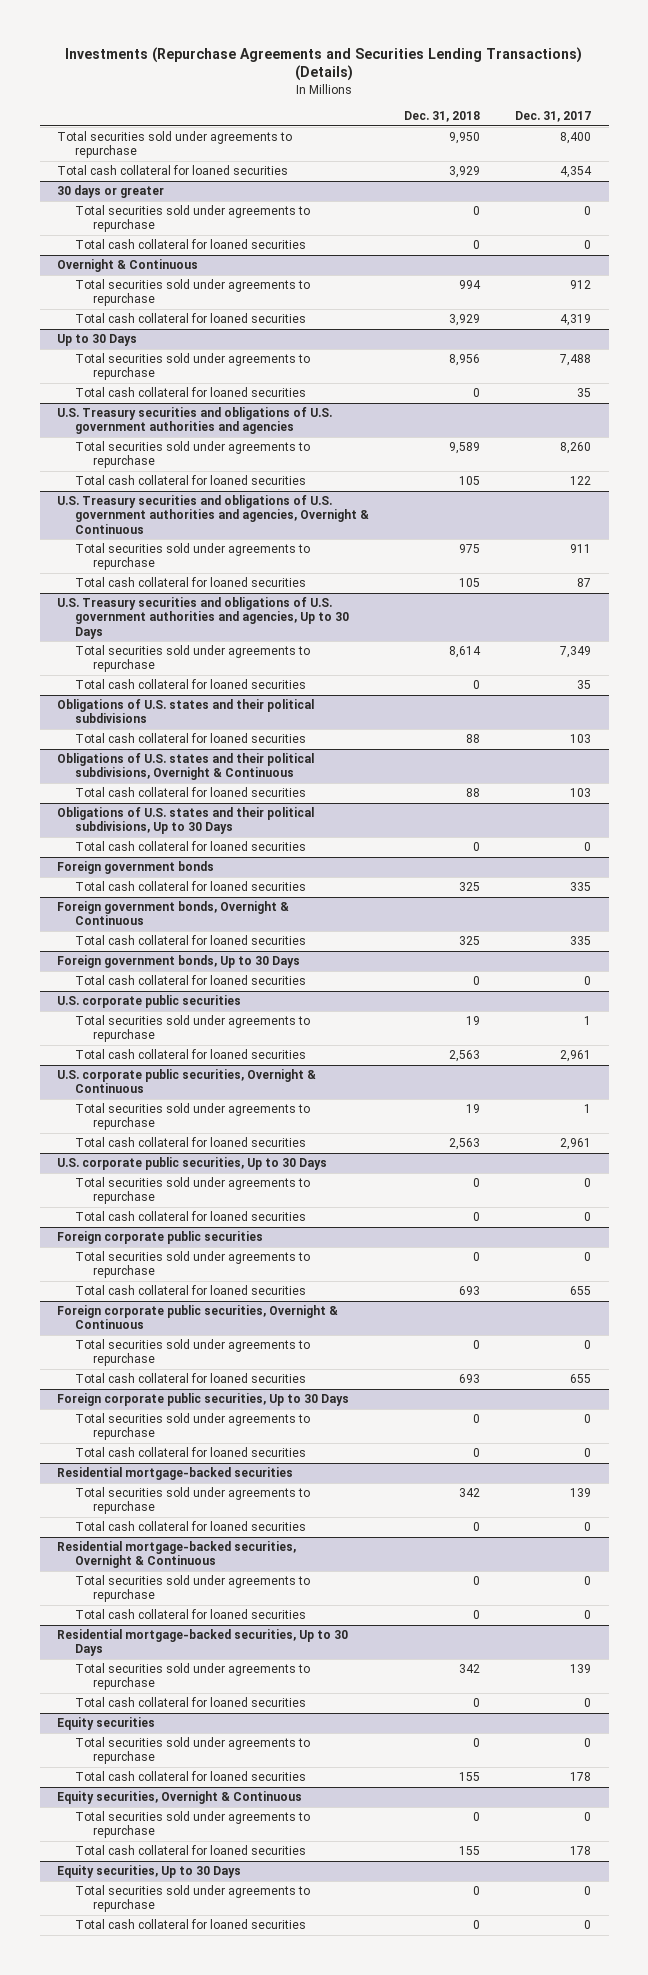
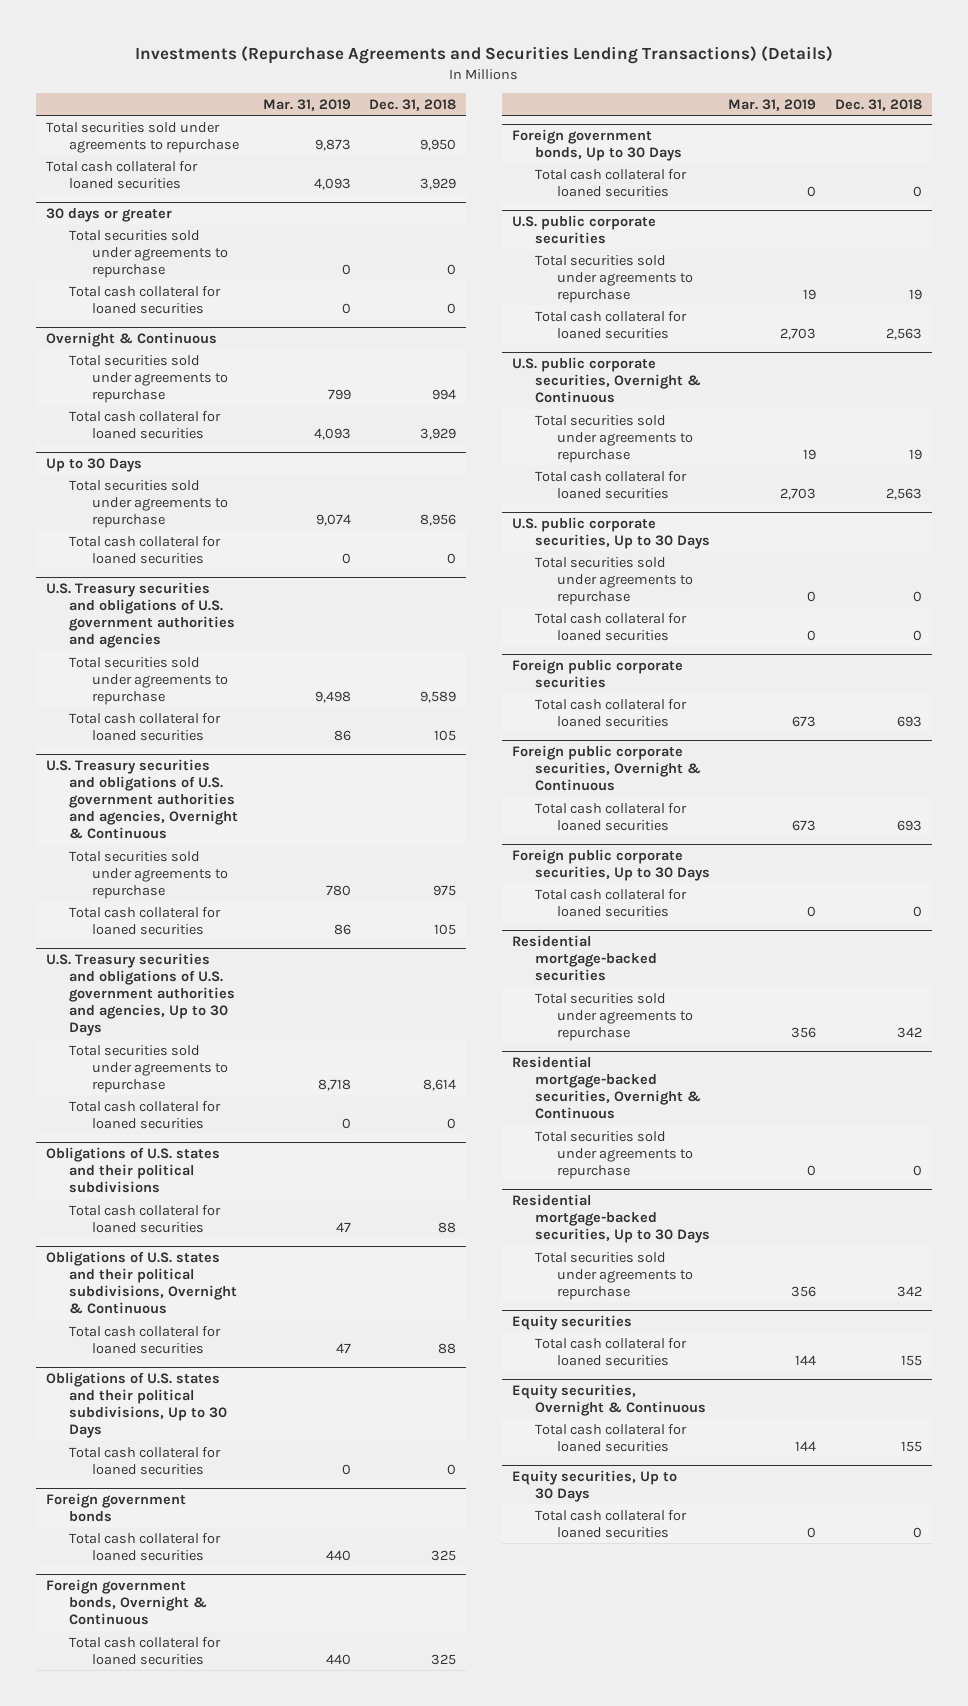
[515,111,592,123] Dec. 31, 2017 -> none
none -> [262,98,351,111] Mar. 31, 2019
[57,995,242,1009] U.S. corporate public securities -> [511,215,656,245] U.S. public corporate securities
[57,1069,317,1094] U.S. corporate public securities, Overnight & Continuous -> [511,357,701,404] U.S. public corporate securities, Overnight & Continuous
[57,1157,328,1171] U.S. corporate public securities, Up to 30 Days -> [511,517,710,550] U.S. public corporate securities, Up to 30 Days
[75,1251,311,1279] Total securities sold under agreements to repurchase -> none
[57,1231,264,1245] Foreign corporate public securities -> [511,659,683,689] Foreign public corporate securities
[75,1339,311,1367] Total securities sold under agreements to repurchase -> none
[57,1305,339,1330] Foreign corporate public securities, Overnight & Continuous -> [511,745,701,792] Foreign public corporate securities, Overnight & Continuous
[75,1413,311,1441] Total securities sold under agreements to repurchase -> none
[57,1393,350,1407] Foreign corporate public securities, Up to 30 Days -> [511,849,710,882] Foreign public corporate securities, Up to 30 Days
[75,1521,307,1532] Total cash collateral for loaned securities -> none
[75,1609,307,1620] Total cash collateral for loaned securities -> none
[75,1697,307,1708] Total cash collateral for loaned securities -> none
[75,1737,311,1765] Total securities sold under agreements to repurchase -> none
[75,1811,311,1839] Total securities sold under agreements to repurchase -> none
[75,1885,311,1913] Total securities sold under agreements to repurchase -> none

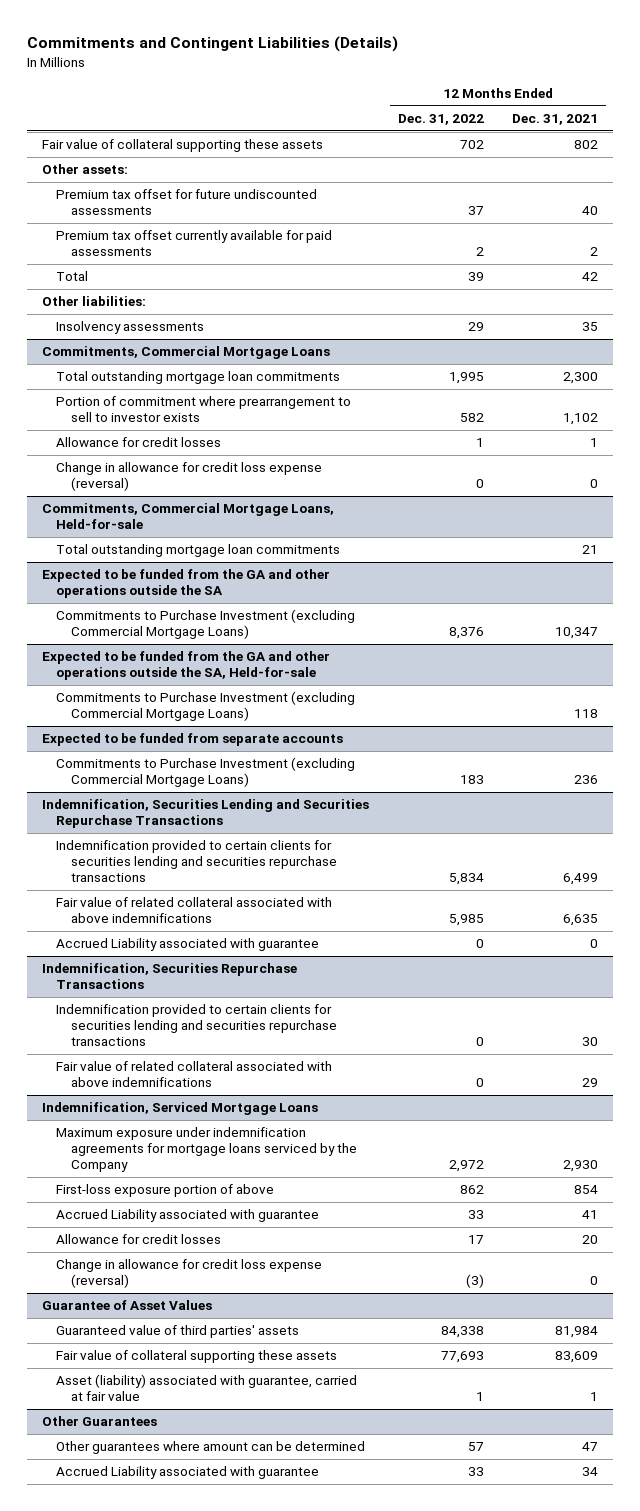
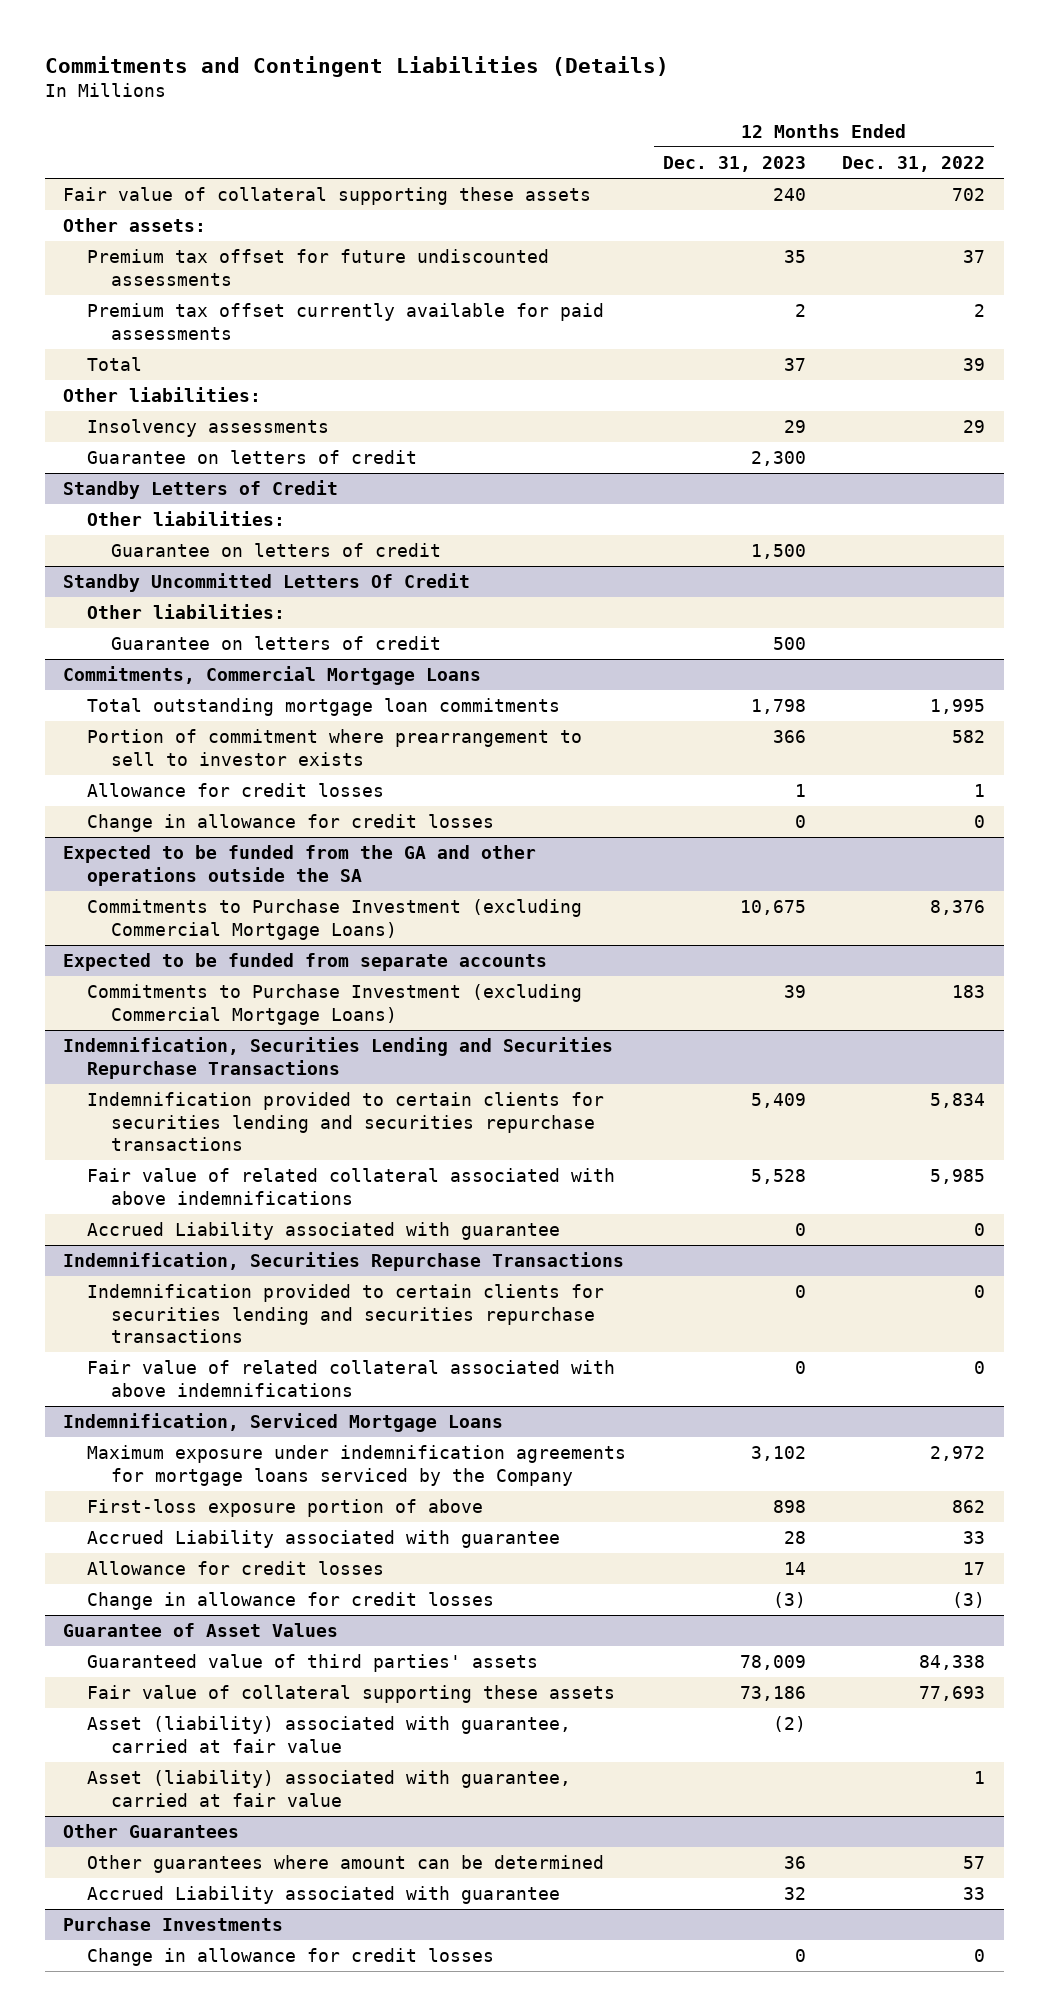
[512,113,599,125] Dec. 31, 2021 -> none
none -> [662,156,806,173] Dec. 31, 2023
none -> [87,450,418,465] Guarantee on letters of credit
none -> [62,480,338,500] Standby Letters of Credit
none -> [87,511,286,527] Other liabilities:
none -> [111,543,442,558] Guarantee on letters of credit
none -> [62,573,470,593] Standby Uncommitted Letters Of Credit
none -> [87,604,286,620] Other liabilities:
none -> [111,636,442,651] Guarantee on letters of credit
[41,503,334,530] Commitments, Commercial Mortgage Loans, Held-for-sale -> none
[56,544,341,558] Total outstanding mortgage loan commitments -> none
[56,462,323,492] Change in allowance for credit loss expense (reversal) -> [87,814,495,833] Change in allowance for credit losses
[41,651,330,681] Expected to be funded from the GA and other operations outside the SA, Held-for-sale -> none
[56,691,356,722] Commitments to Purchase Investment (excluding Commercial Mortgage Loans) -> none
[56,1259,323,1289] Change in allowance for credit loss expense (reversal) -> [87,1592,495,1611] Change in allowance for credit losses
none -> [87,1716,572,1753] Asset (liability) associated with guarantee, carried at fair value
none -> [62,1917,283,1932] Purchase Investments
none -> [87,1948,495,1967] Change in allowance for credit losses

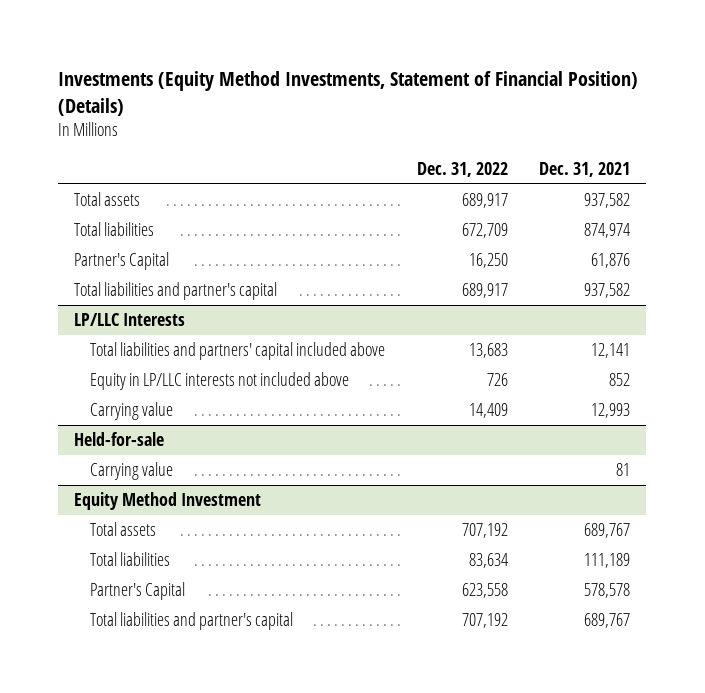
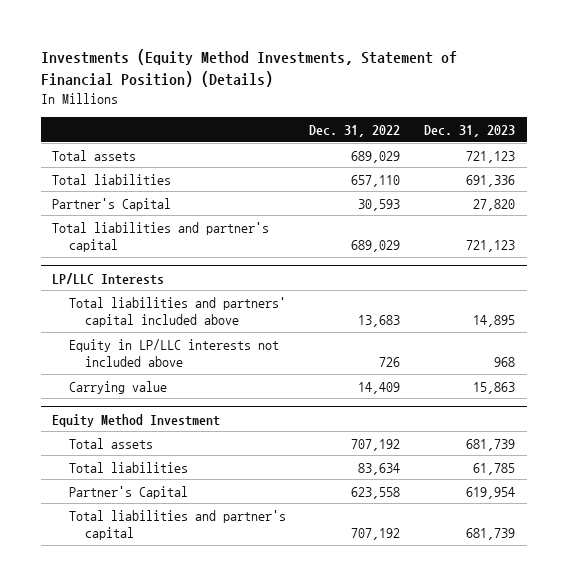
[539,161,631,177] Dec. 31, 2021 -> none
none -> [424,125,516,138] Dec. 31, 2023
[461,193,508,209] 689,917 -> [351,150,401,163] 689,029
[461,223,508,239] 672,709 -> [351,174,401,187] 657,110
[468,253,508,269] 16,250 -> [358,198,401,211] 30,593
[461,283,508,299] 689,917 -> [351,240,401,253] 689,029
[74,432,165,447] Held-for-sale -> none
[89,462,173,481] Carrying value -> none

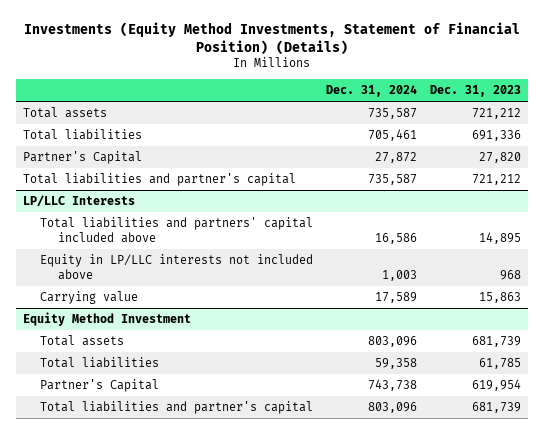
[309,125,401,138] Dec. 31, 2022 -> none
none -> [326,85,418,98] Dec. 31, 2024
[466,150,516,163] 721,123 -> [472,108,522,120] 721,212
[466,240,516,253] 721,123 -> [472,174,522,186] 721,212

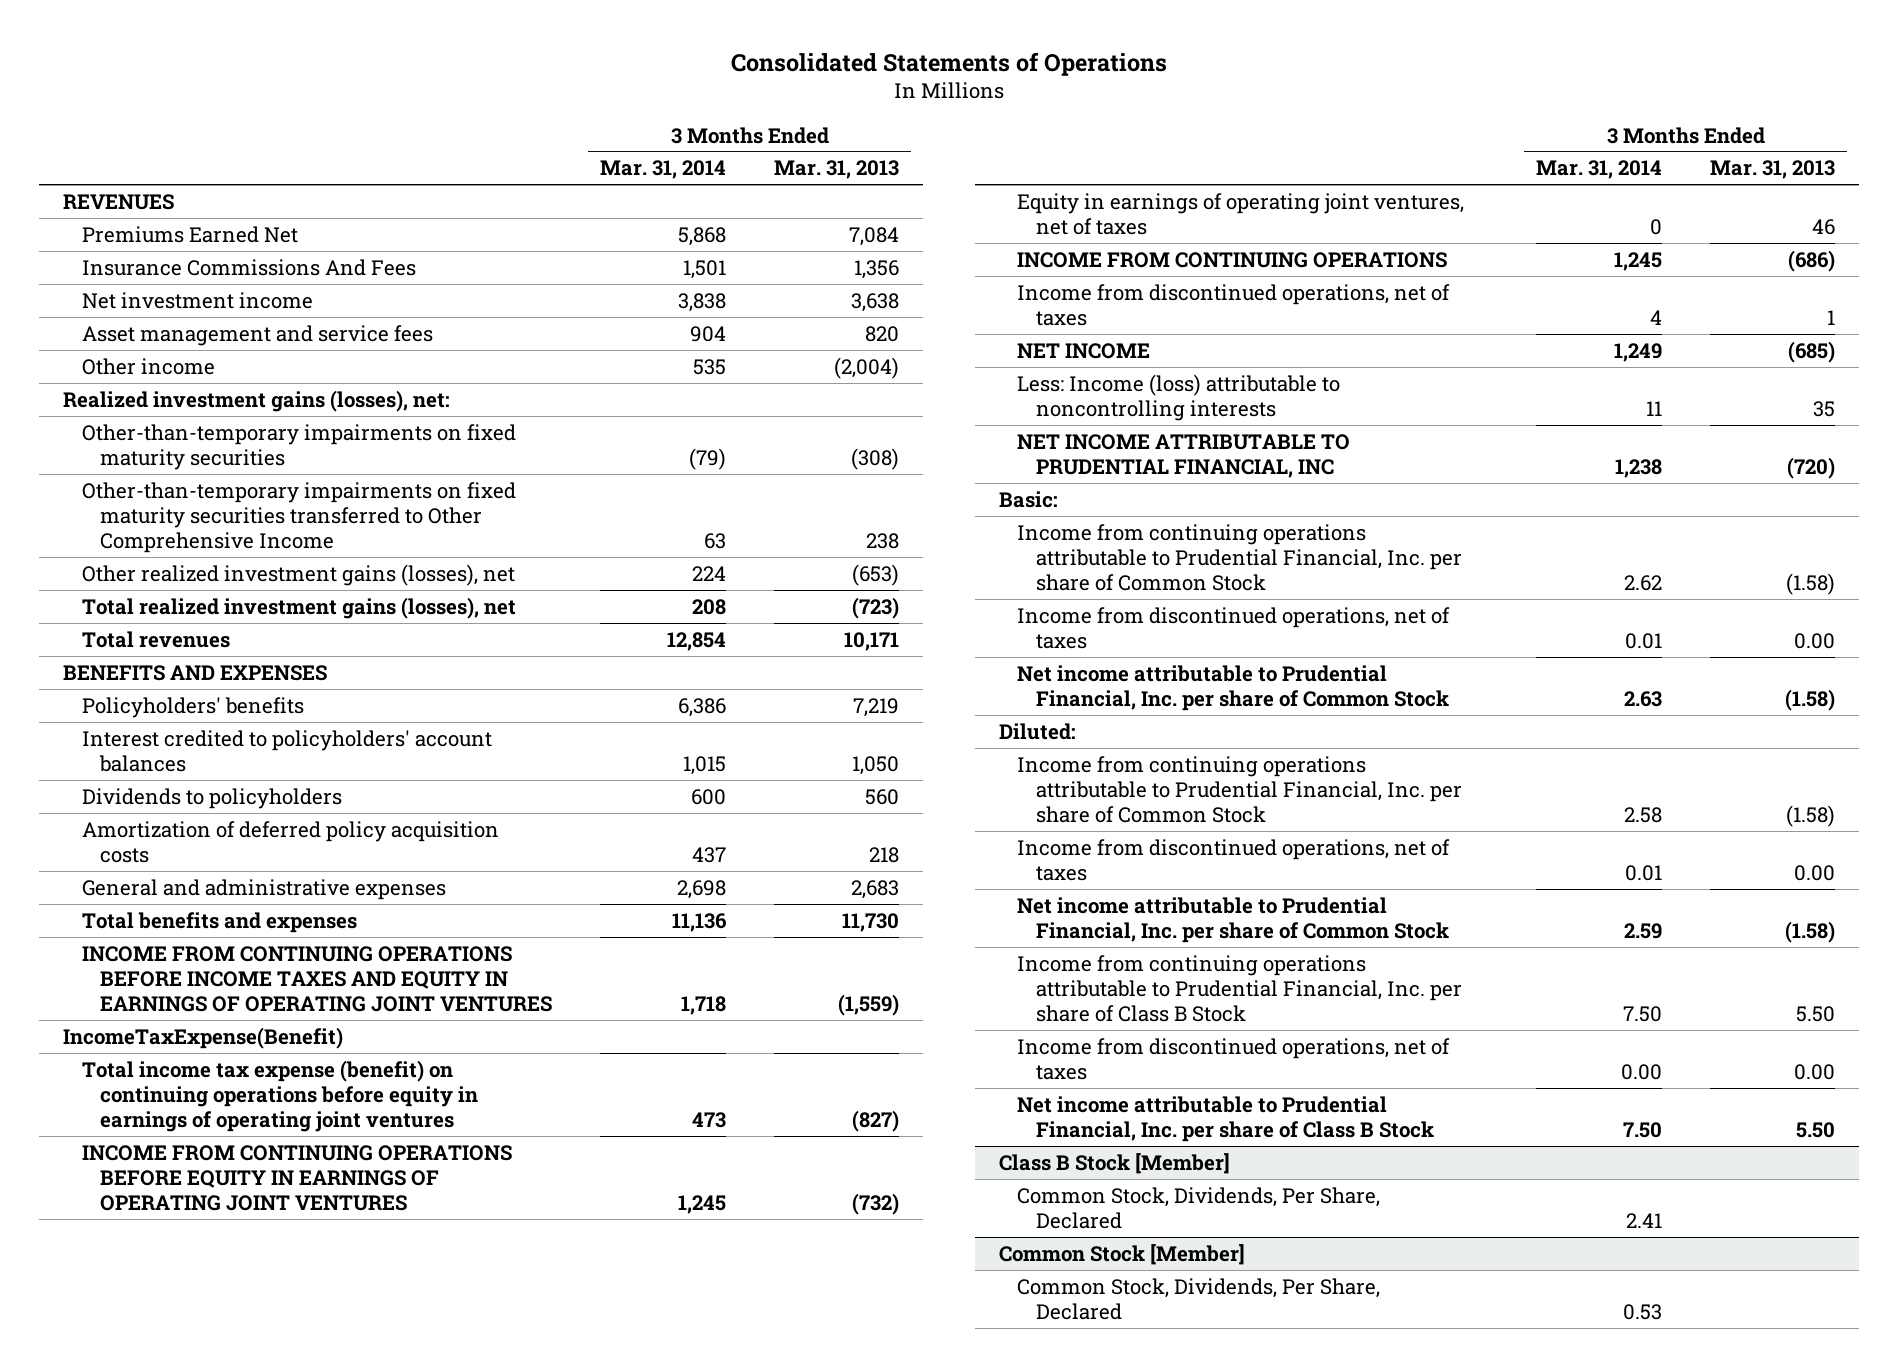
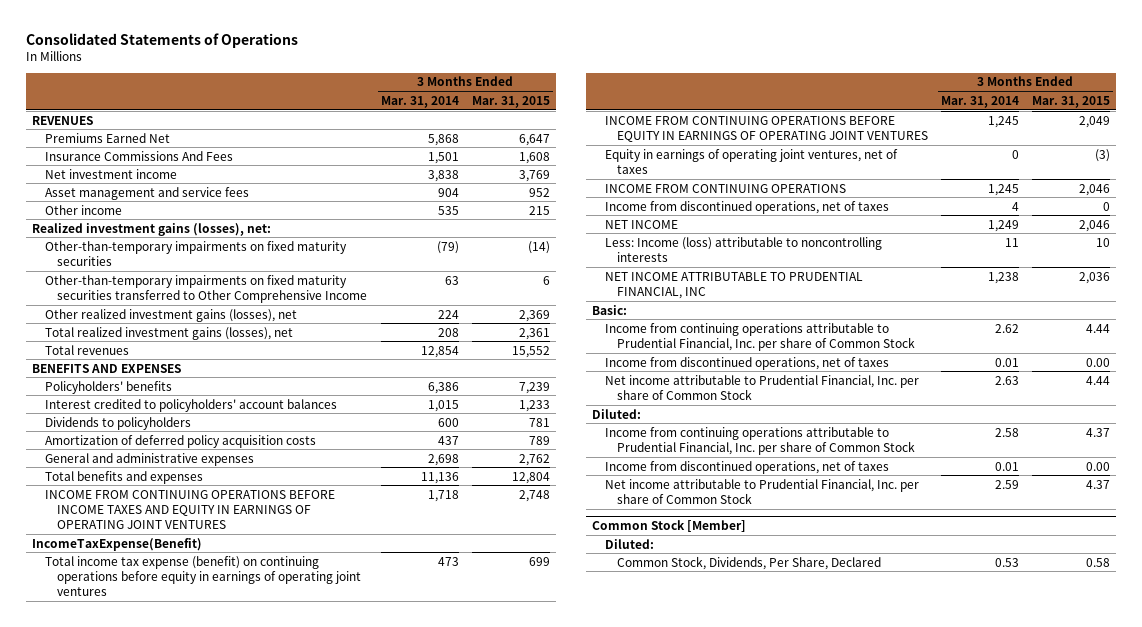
[774,160,900,180] Mar. 31, 2013 -> none
none -> [471,95,550,108] Mar. 31, 2015
[1017,954,1463,1023] Income from continuing operations attributable to Prudential Financial, Inc. per share of Class B Stock -> none
[1017,1037,1451,1080] Income from discontinued operations, net of taxes -> none
[1017,1095,1435,1142] Net income attributable to Prudential Financial, Inc. per share of Class B Stock -> none
[998,1152,1230,1174] Class B Stock [Member] -> none
[1017,1186,1381,1229] Common Stock, Dividends, Per Share, Declared -> none
none -> [604,538,654,549] Diluted:

